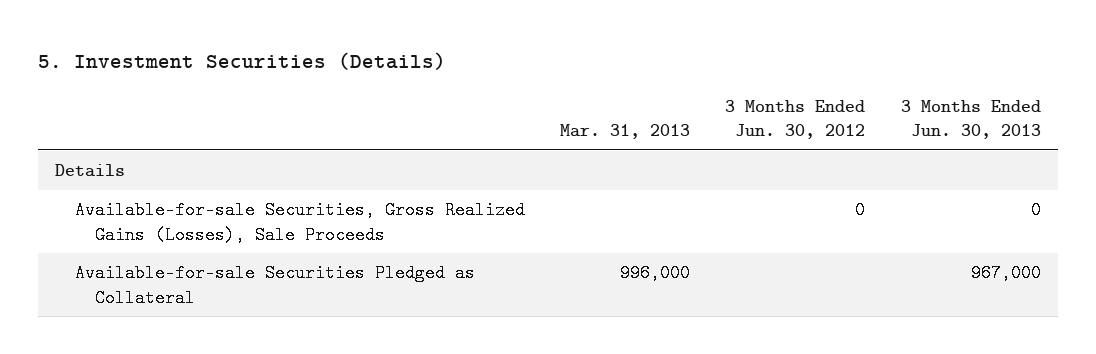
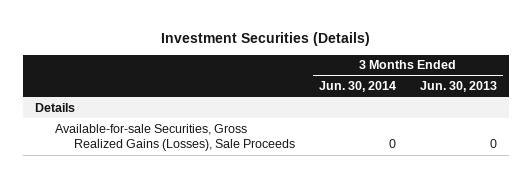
[37,51,446,70] 5. Investment Securities (Details) -> [161,31,371,46] Investment Securities (Details)
[560,124,691,140] Mar. 31, 2013 -> none
[725,99,866,140] 3 Months Ended Jun. 30, 2012 -> none
none -> [318,81,396,93] Jun. 30, 2014
[75,264,476,307] Available-for-sale Securities Pledged as Collateral -> none

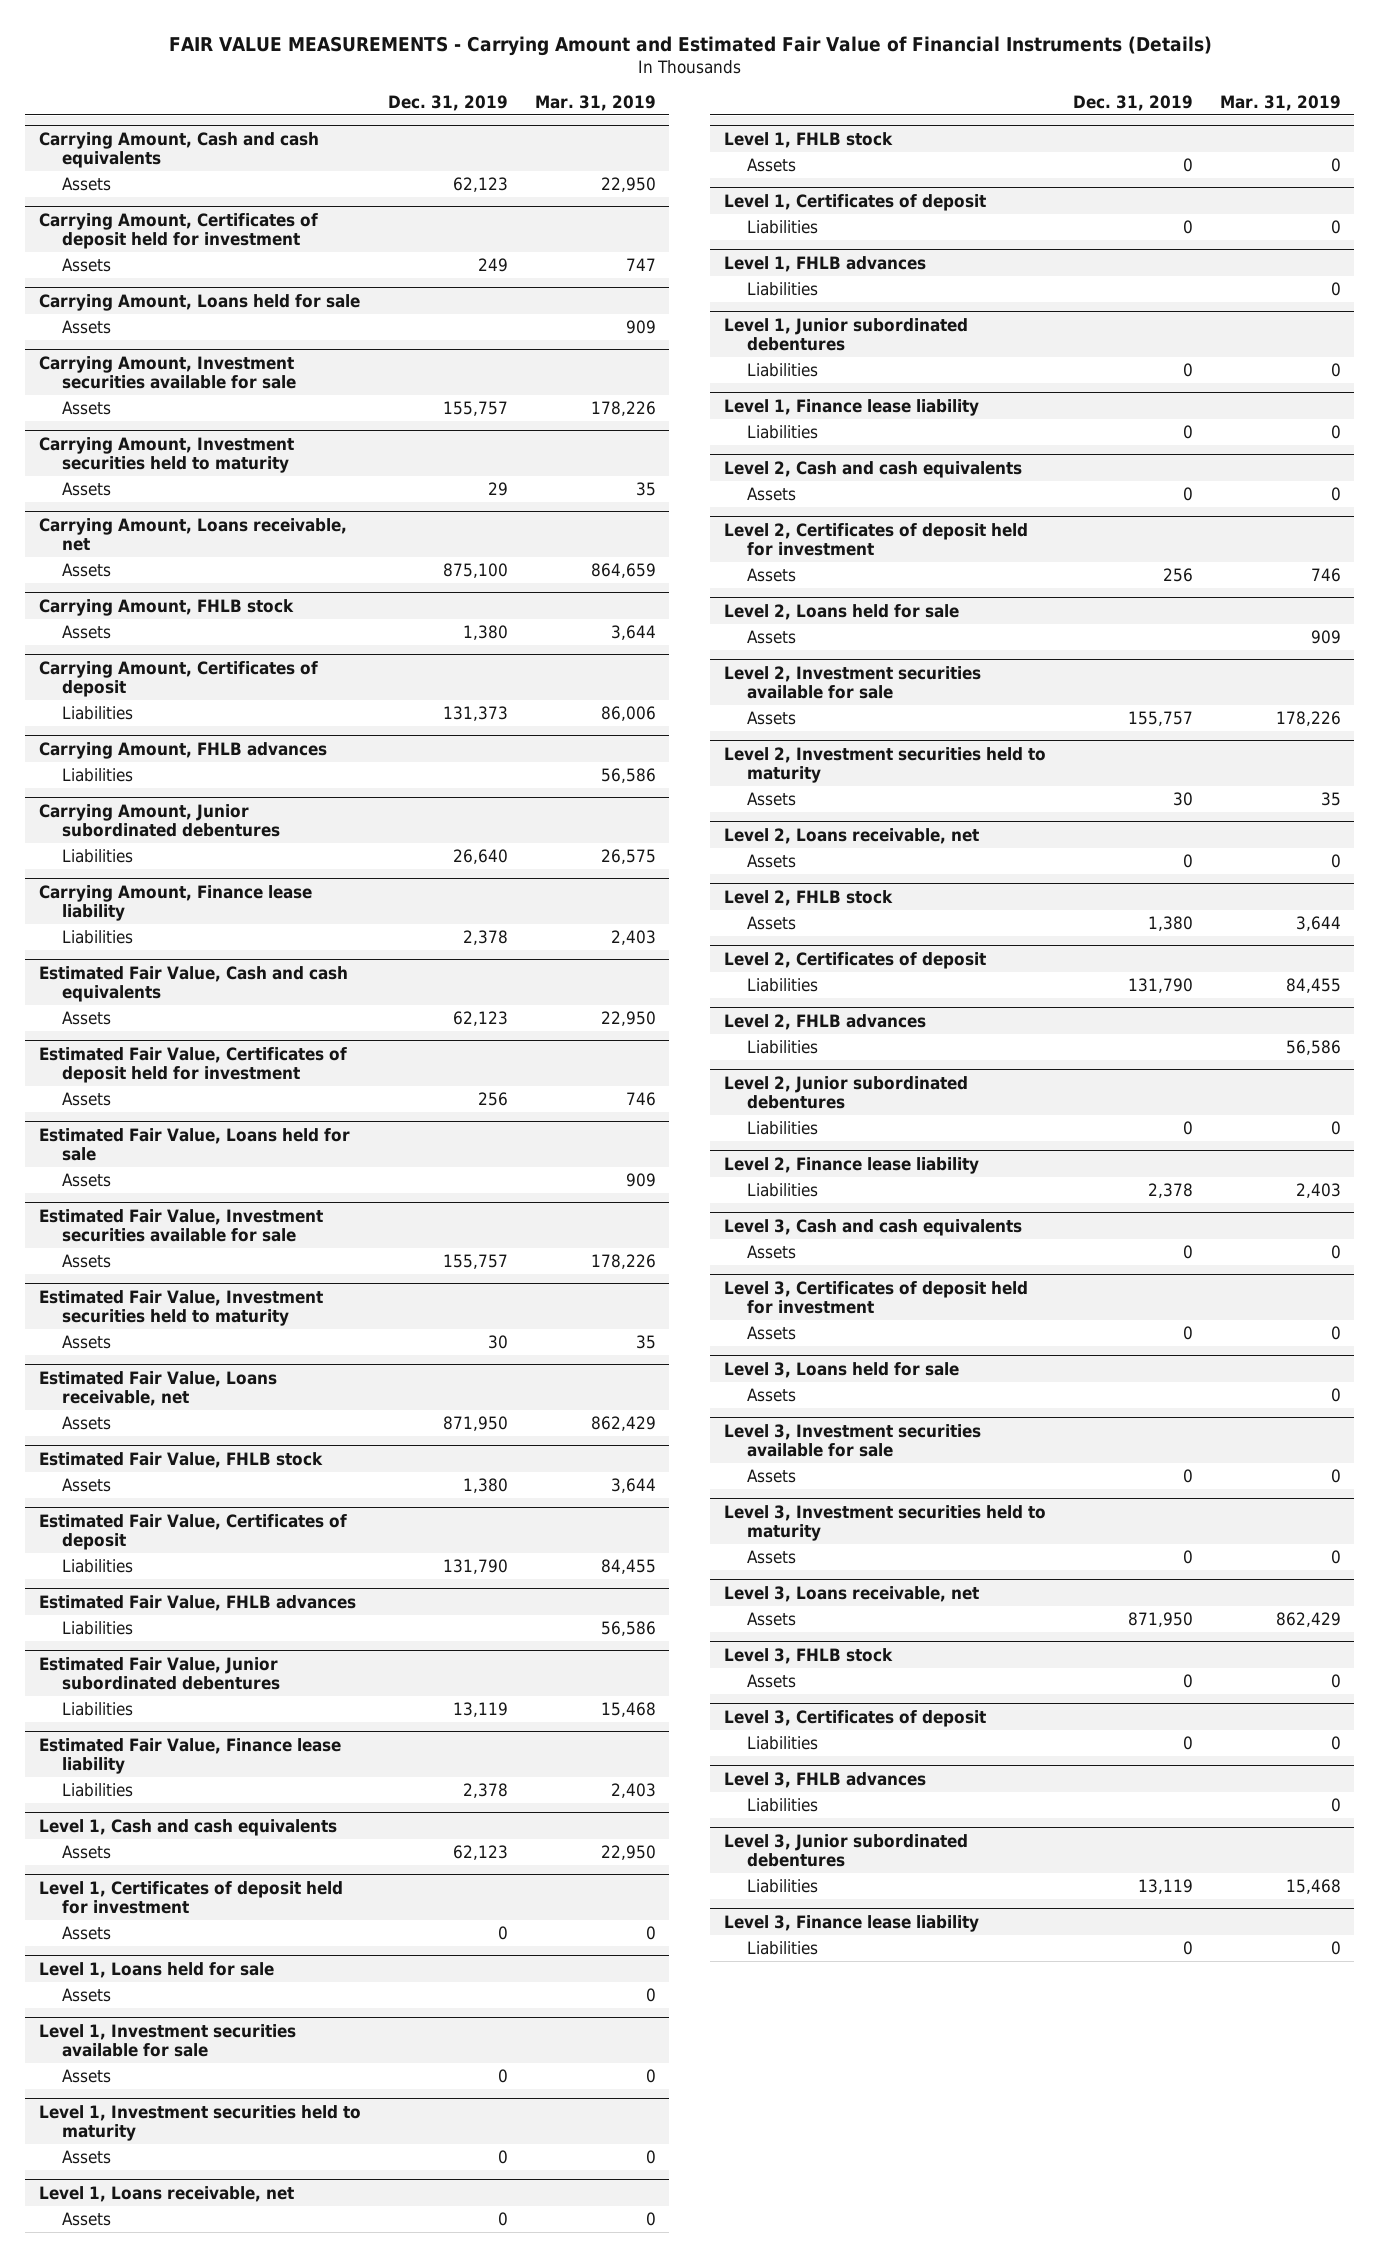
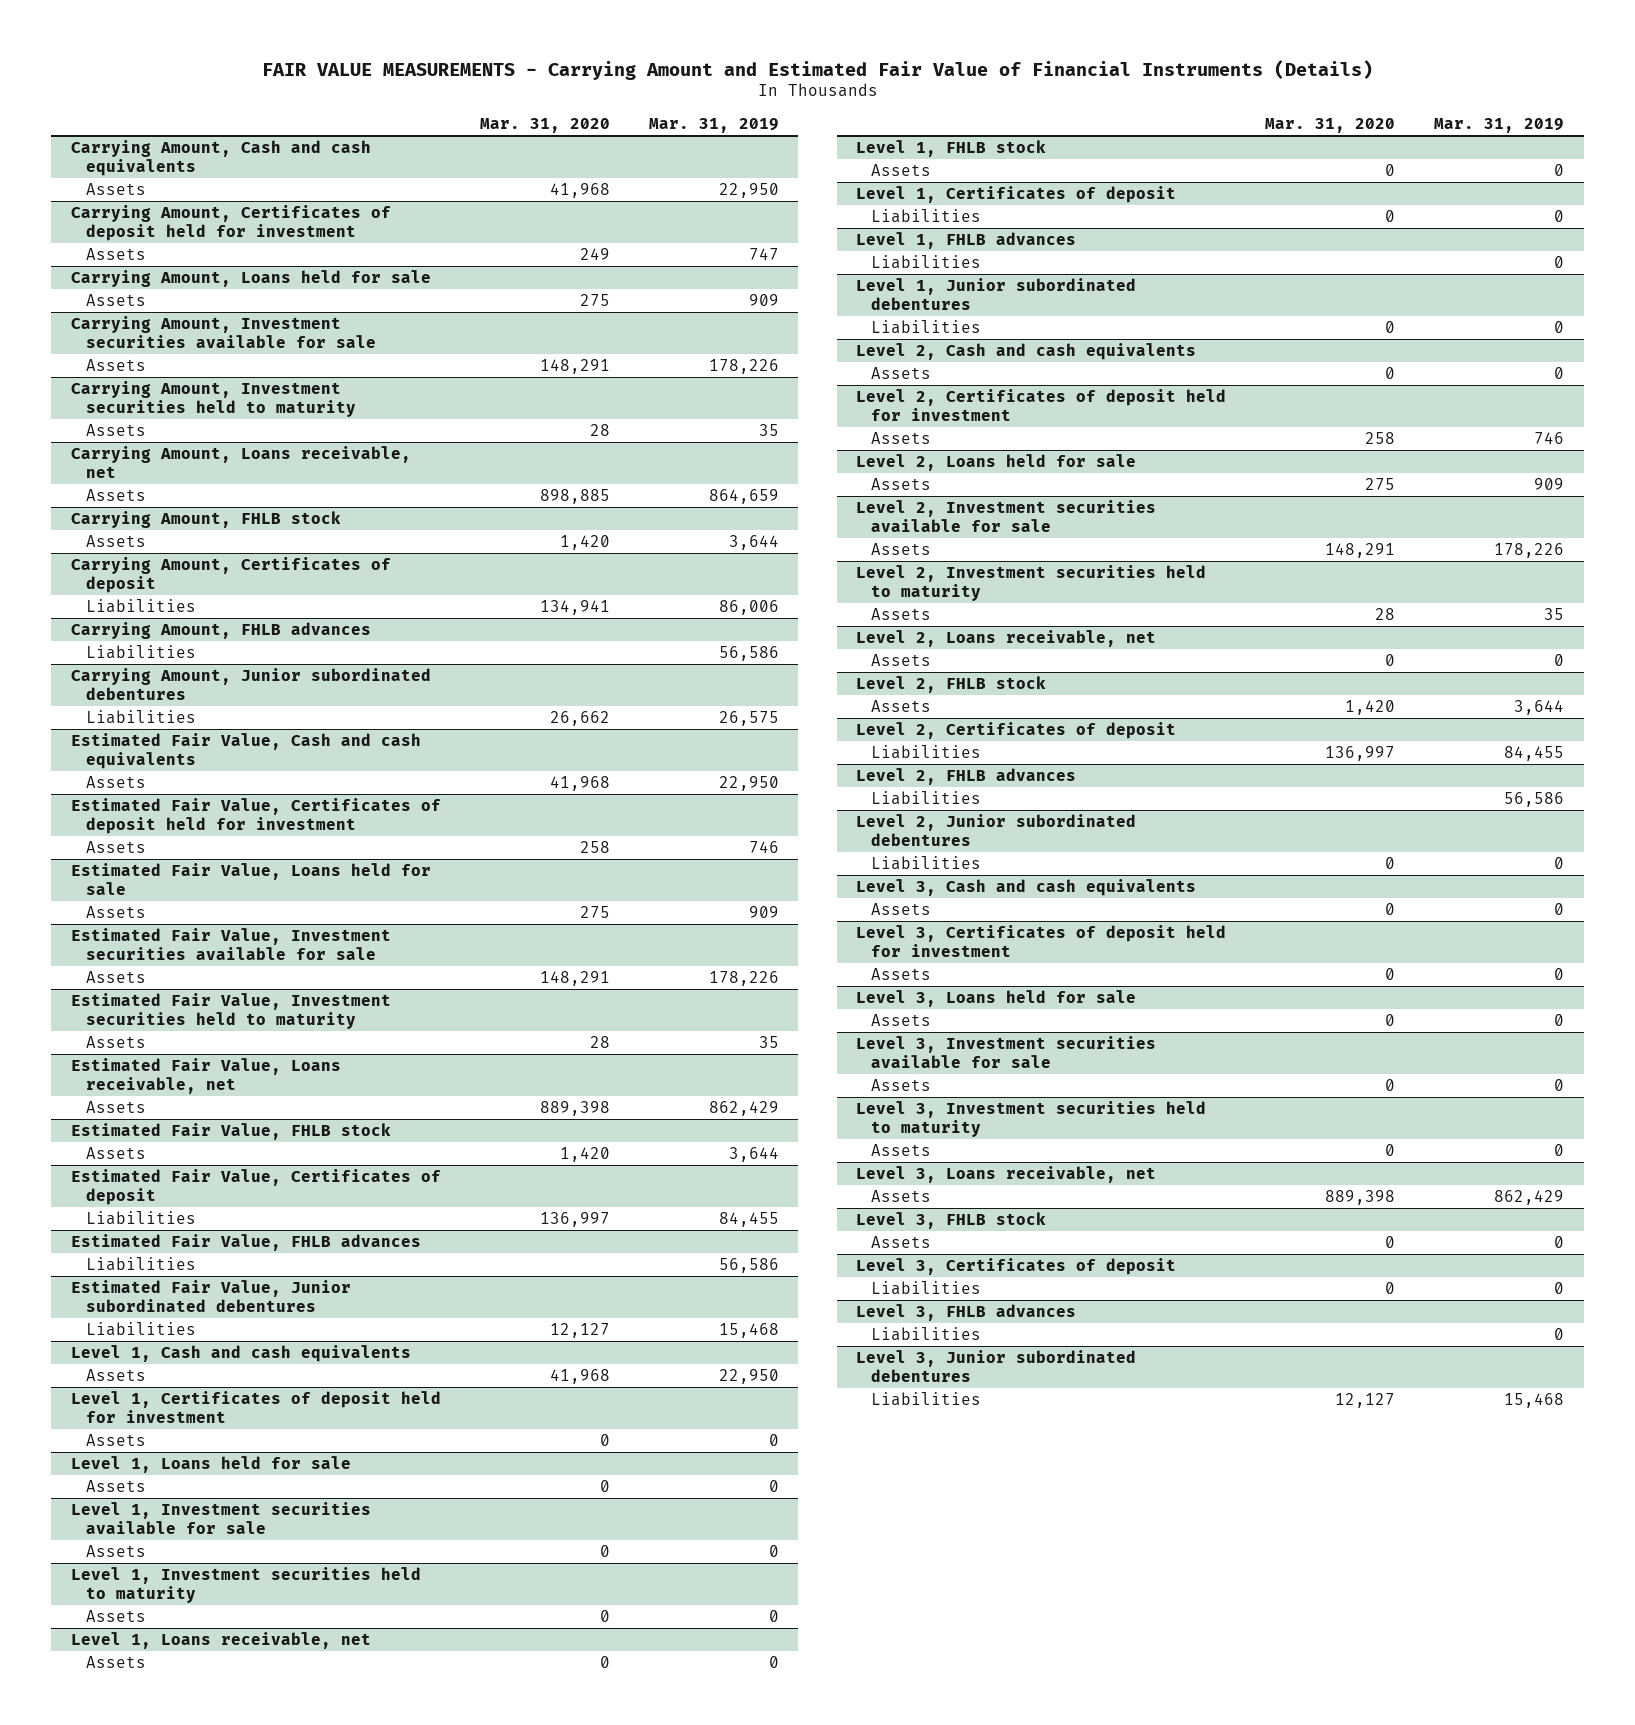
[387,94,508,111] Dec. 31, 2019 -> none
none -> [479,118,610,134] Mar. 31, 2020
[38,884,312,922] Carrying Amount, Finance lease liability -> none
[62,929,134,944] Liabilities -> none
[38,1737,341,1775] Estimated Fair Value, Finance lease liability -> none
[62,1782,134,1797] Liabilities -> none
[723,398,979,416] Level 1, Finance lease liability -> none
[746,424,818,439] Liabilities -> none
[723,1156,979,1174] Level 2, Finance lease liability -> none
[746,1182,818,1197] Liabilities -> none
[723,1914,979,1932] Level 3, Finance lease liability -> none
[746,1940,818,1955] Liabilities -> none

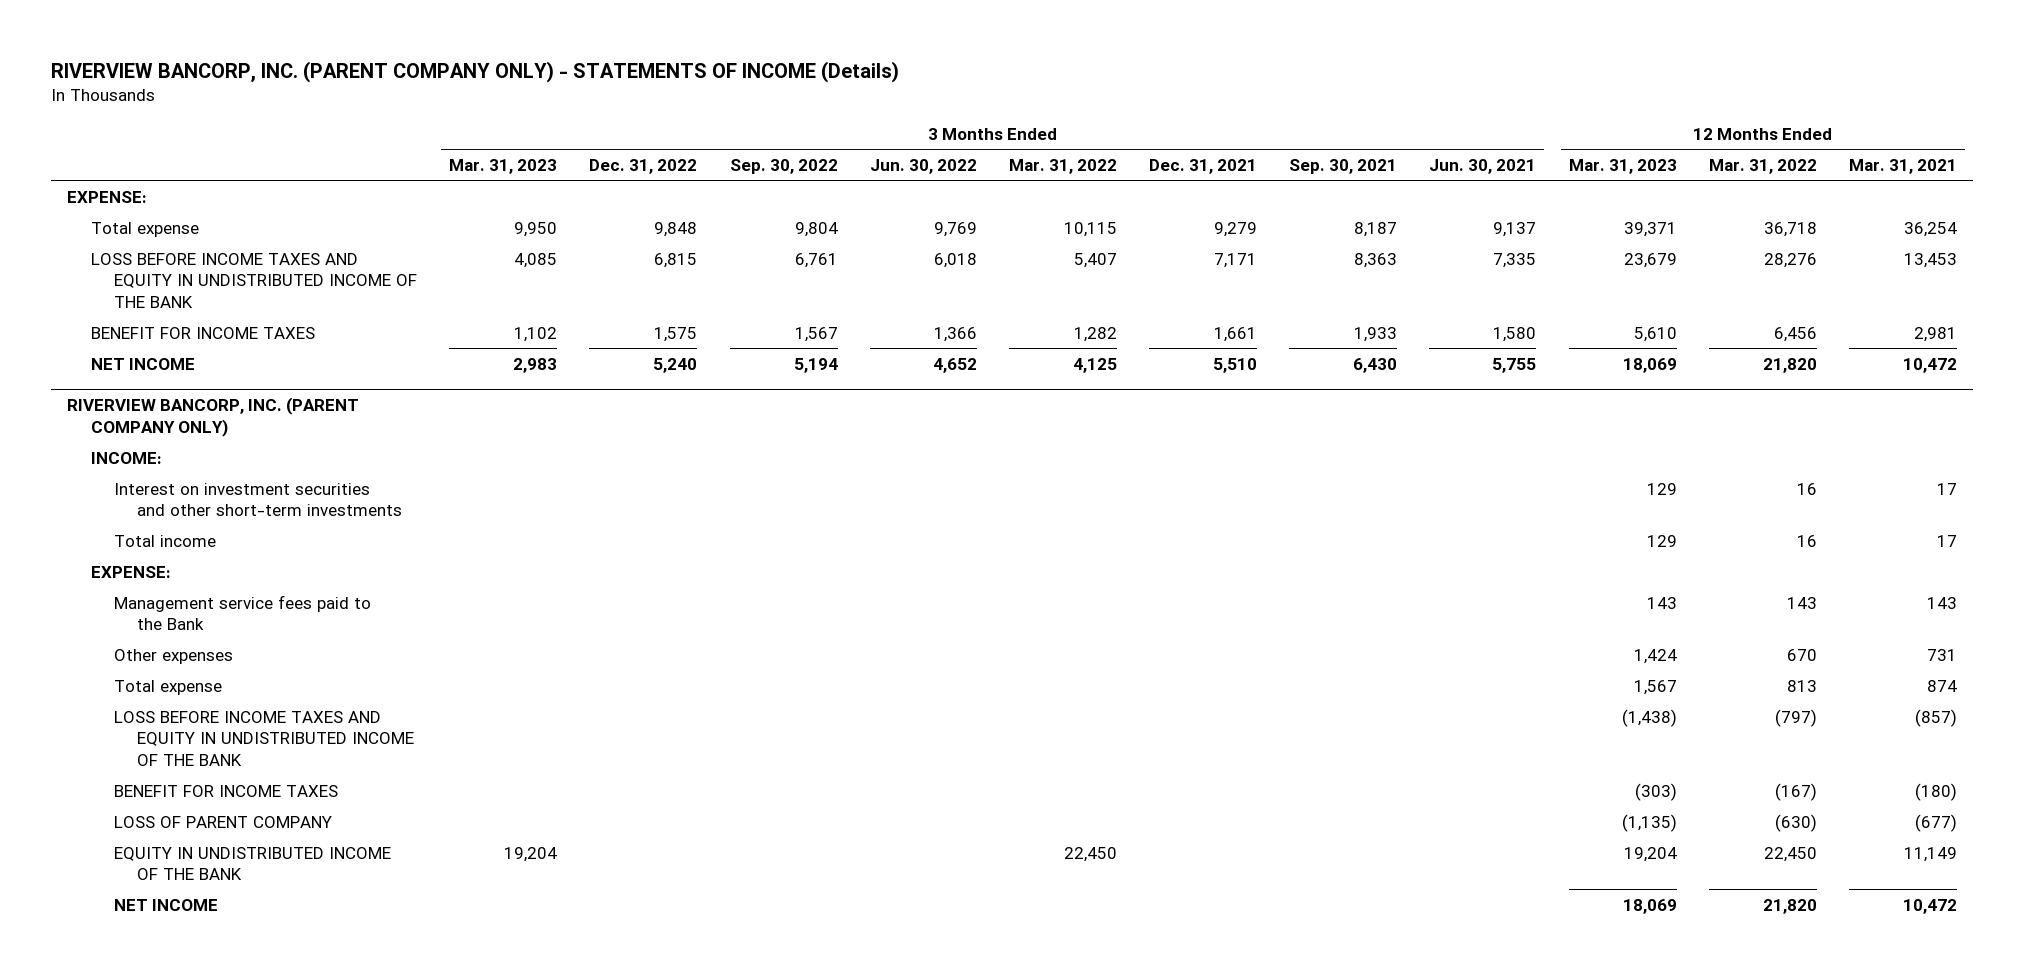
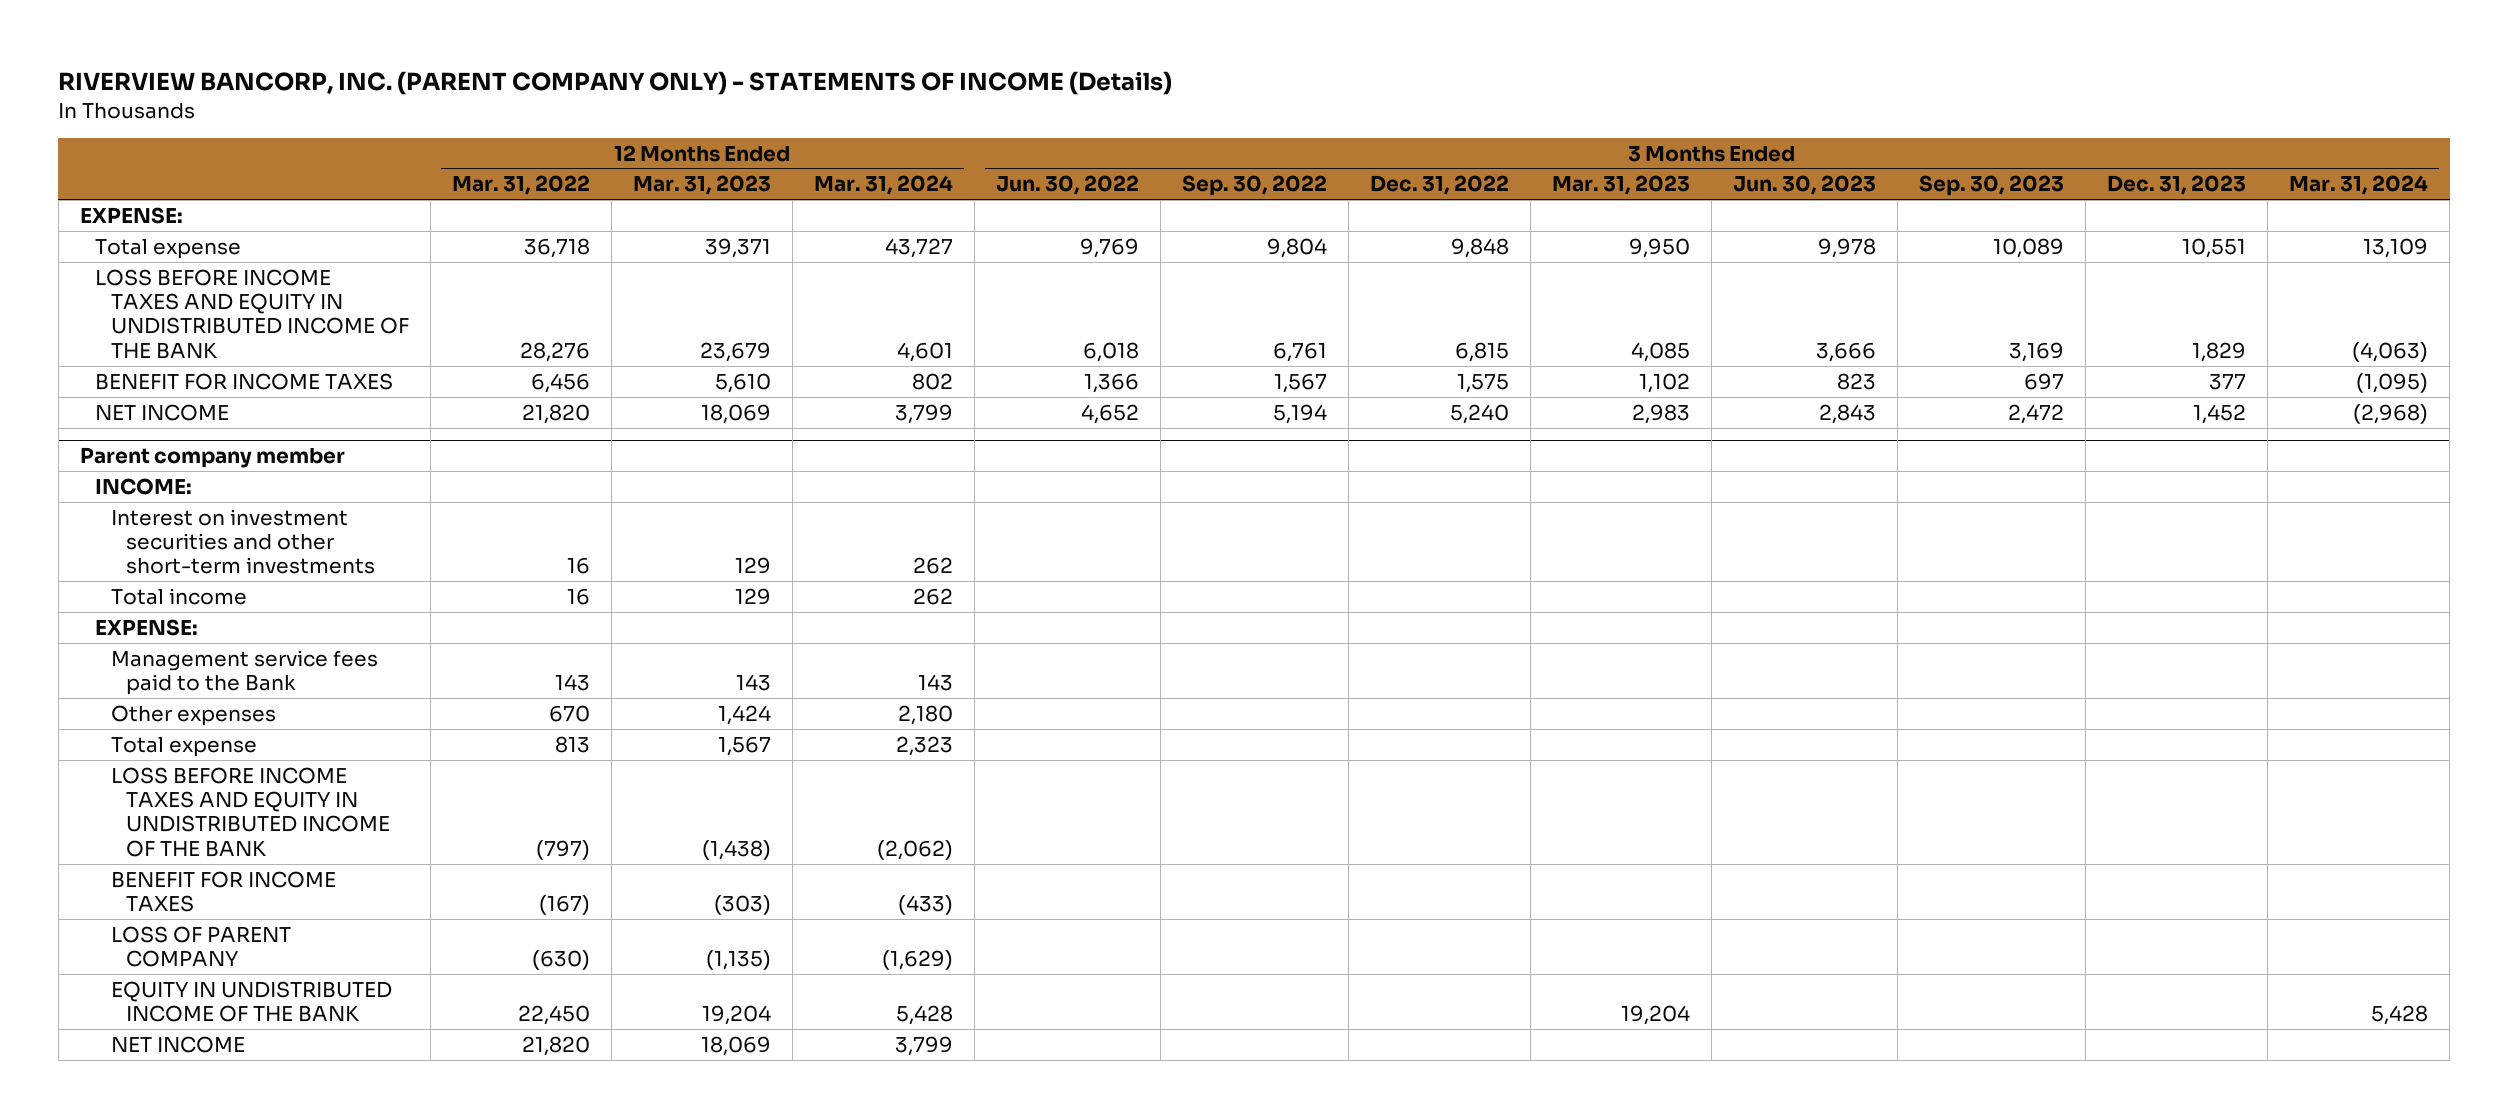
[1008,158,1117,174] Mar. 31, 2022 -> none
[1149,158,1258,174] Dec. 31, 2021 -> none
[1289,158,1398,174] Sep. 30, 2021 -> none
[1429,158,1537,174] Jun. 30, 2021 -> none
[1848,158,1957,174] Mar. 31, 2021 -> none
none -> [813,175,953,196] Mar. 31, 2024
none -> [1733,175,1877,196] Jun. 30, 2023
none -> [1919,175,2065,197] Sep. 30, 2023
none -> [2107,175,2247,196] Dec. 31, 2023
none -> [2289,175,2429,196] Mar. 31, 2024
[67,397,360,437] RIVERVIEW BANCORP, INC. (PARENT COMPANY ONLY) -> [79,446,345,468] Parent company member

